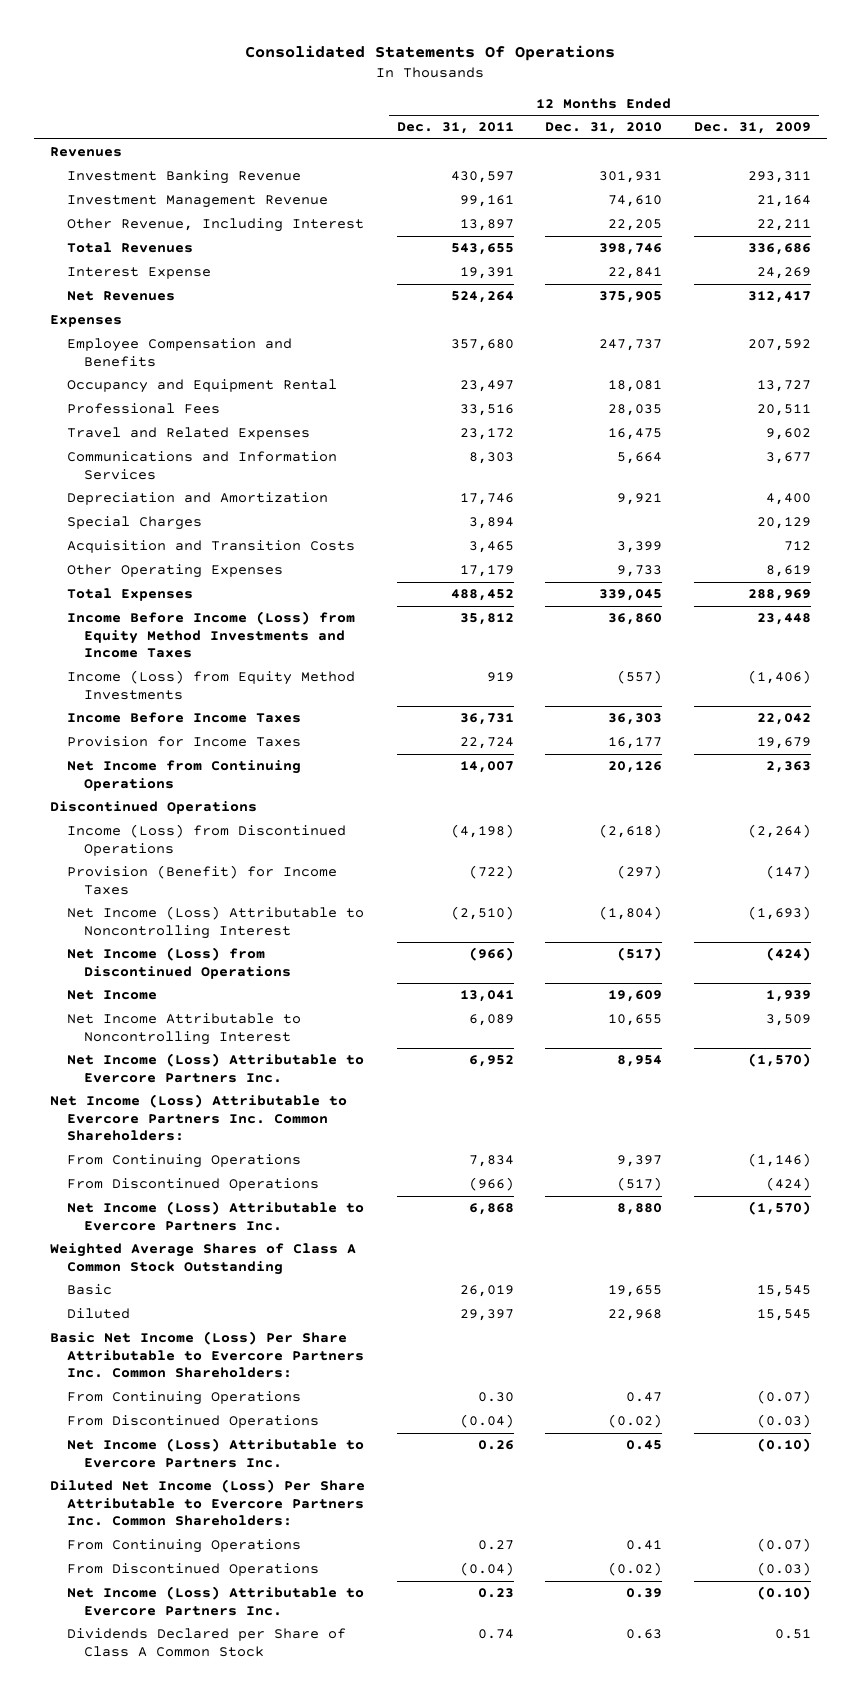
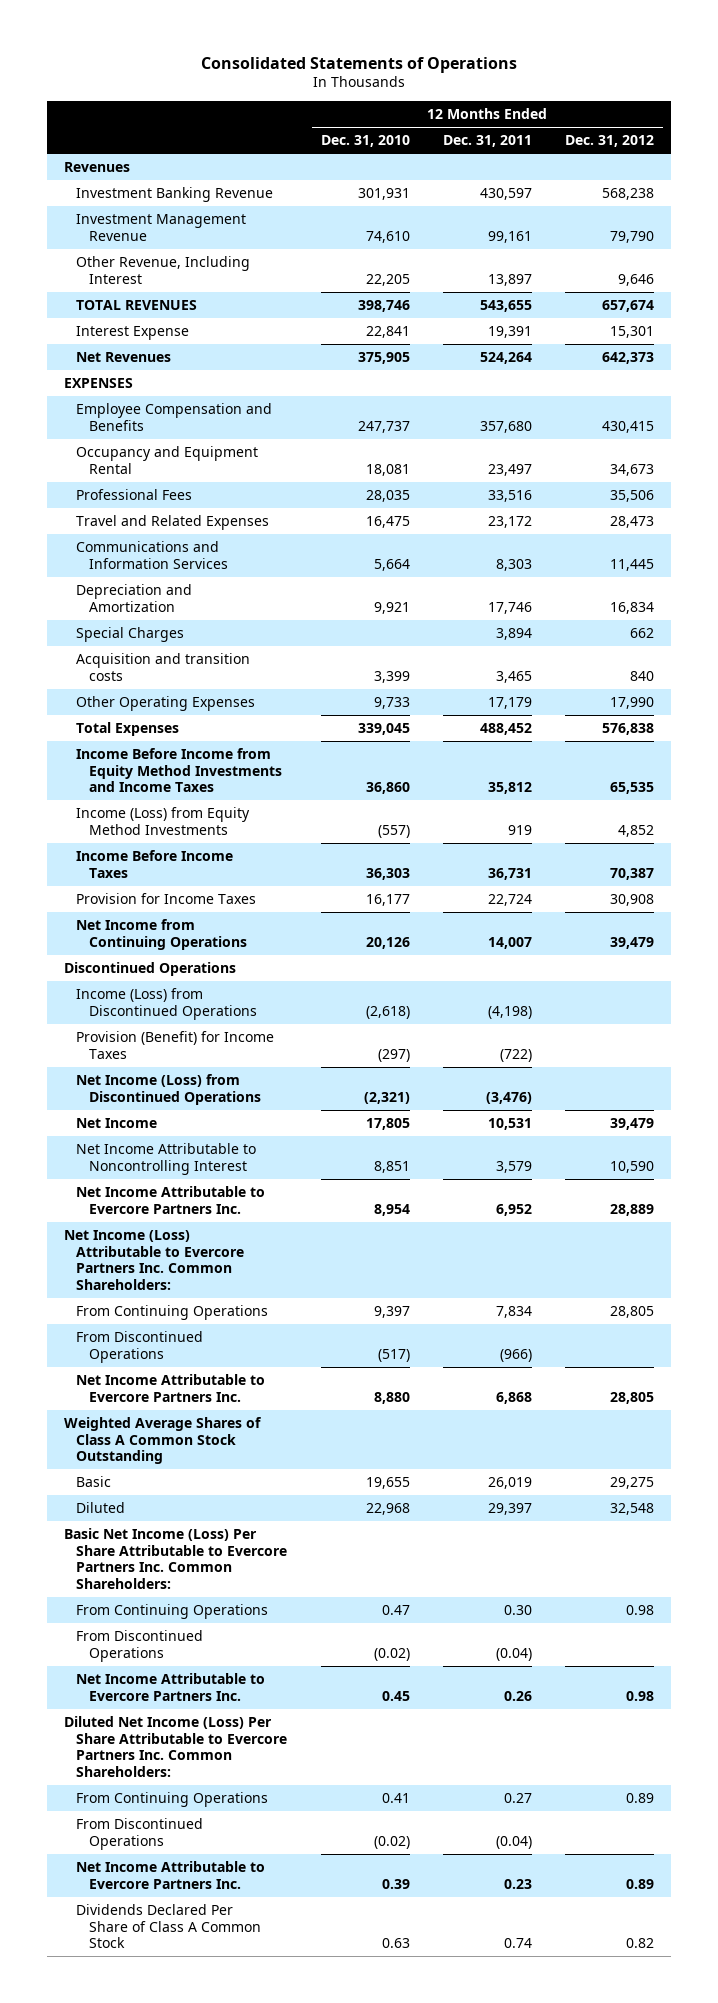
[245,44,616,61] Consolidated Statements Of Operations -> [200,56,517,73] Consolidated Statements of Operations
[694,122,812,135] Dec. 31, 2009 -> none
none -> [565,135,655,148] Dec. 31, 2012
[66,242,193,254] Total Revenues -> [76,300,198,311] TOTAL REVENUES
[49,315,122,328] Expenses -> [63,378,133,389] EXPENSES
[66,540,355,554] Acquisition and Transition Costs -> [76,653,251,681] Acquisition and transition costs
[66,611,355,659] Income Before Income (Loss) from Equity Method Investments and Income Taxes -> [76,748,282,793] Income Before Income from Equity Method Investments and Income Taxes
[66,906,364,939] Net Income (Loss) Attributable to Noncontrolling Interest -> none
[468,947,514,962] (966) -> [485,1091,532,1104] (3,476)
[617,947,663,962] (517) -> [363,1091,410,1104] (2,321)
[459,990,514,1003] 13,041 -> [487,1118,532,1131] 10,531
[608,990,663,1003] 19,609 -> [365,1118,410,1131] 17,805
[468,1014,514,1027] 6,089 -> [495,1160,532,1173] 3,579
[608,1014,663,1027] 10,655 -> [373,1160,410,1173] 8,851
[66,1053,364,1083] Net Income (Loss) Attributable to Evercore Partners Inc. -> [76,1186,266,1214] Net Income Attributable to Evercore Partners Inc.
[66,1201,364,1231] Net Income (Loss) Attributable to Evercore Partners Inc. -> [76,1374,266,1402] Net Income Attributable to Evercore Partners Inc.
[66,1438,364,1468] Net Income (Loss) Attributable to Evercore Partners Inc. -> [76,1673,266,1701] Net Income Attributable to Evercore Partners Inc.
[66,1586,364,1616] Net Income (Loss) Attributable to Evercore Partners Inc. -> [76,1861,266,1889] Net Income Attributable to Evercore Partners Inc.
[66,1628,346,1657] Dividends Declared per Share of Class A Common Stock -> [76,1904,261,1949] Dividends Declared Per Share of Class A Common Stock

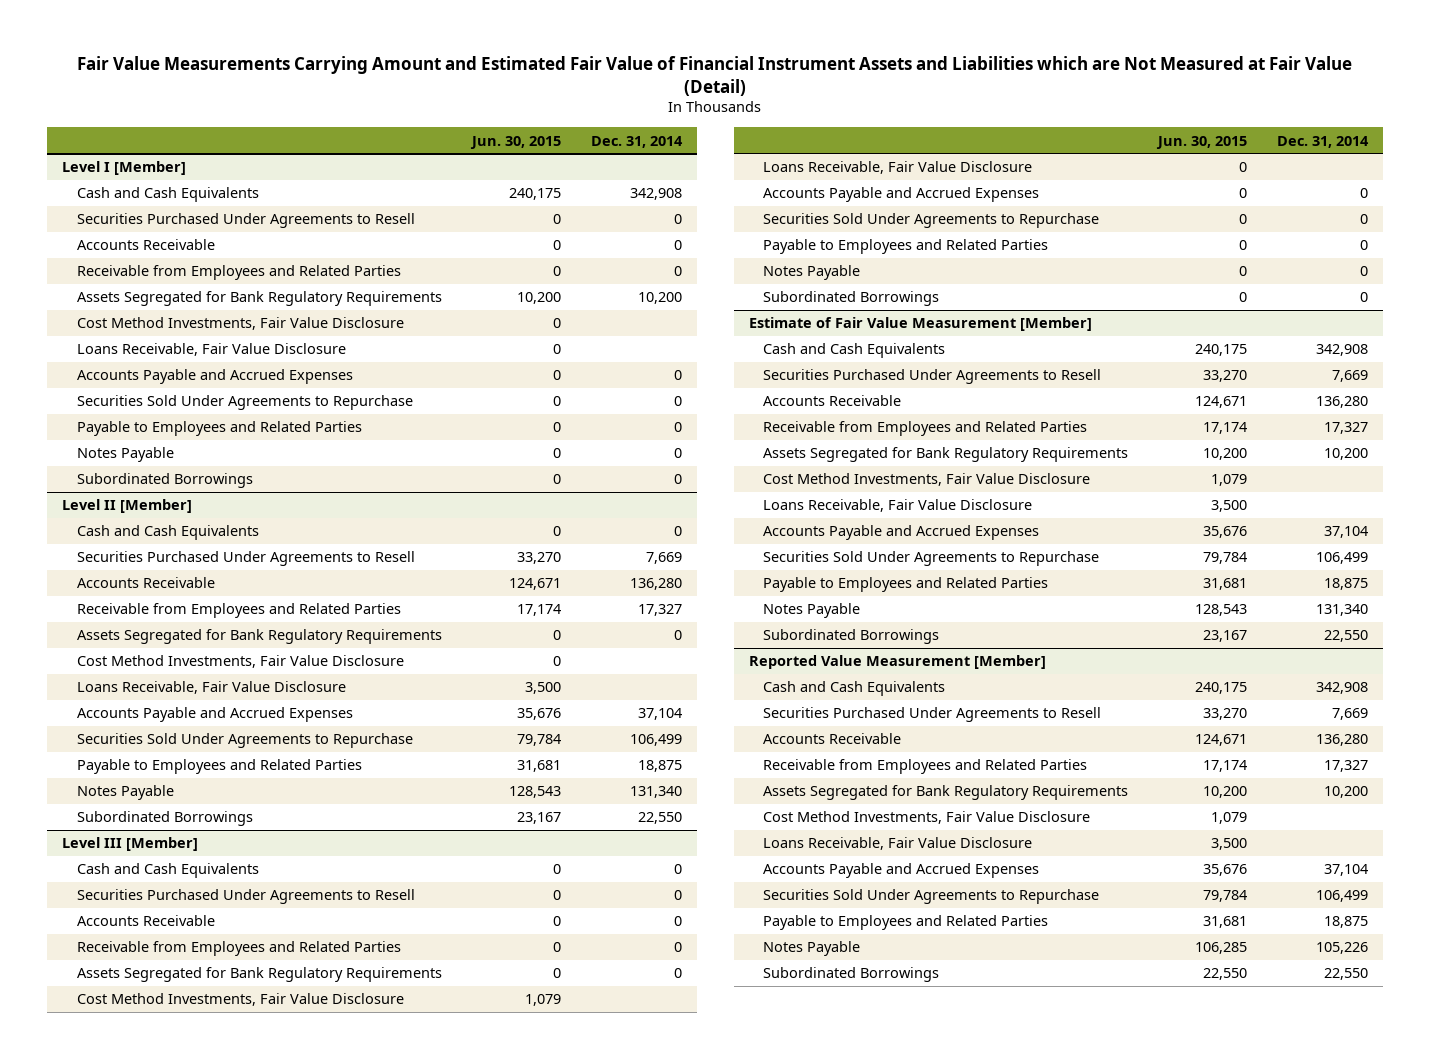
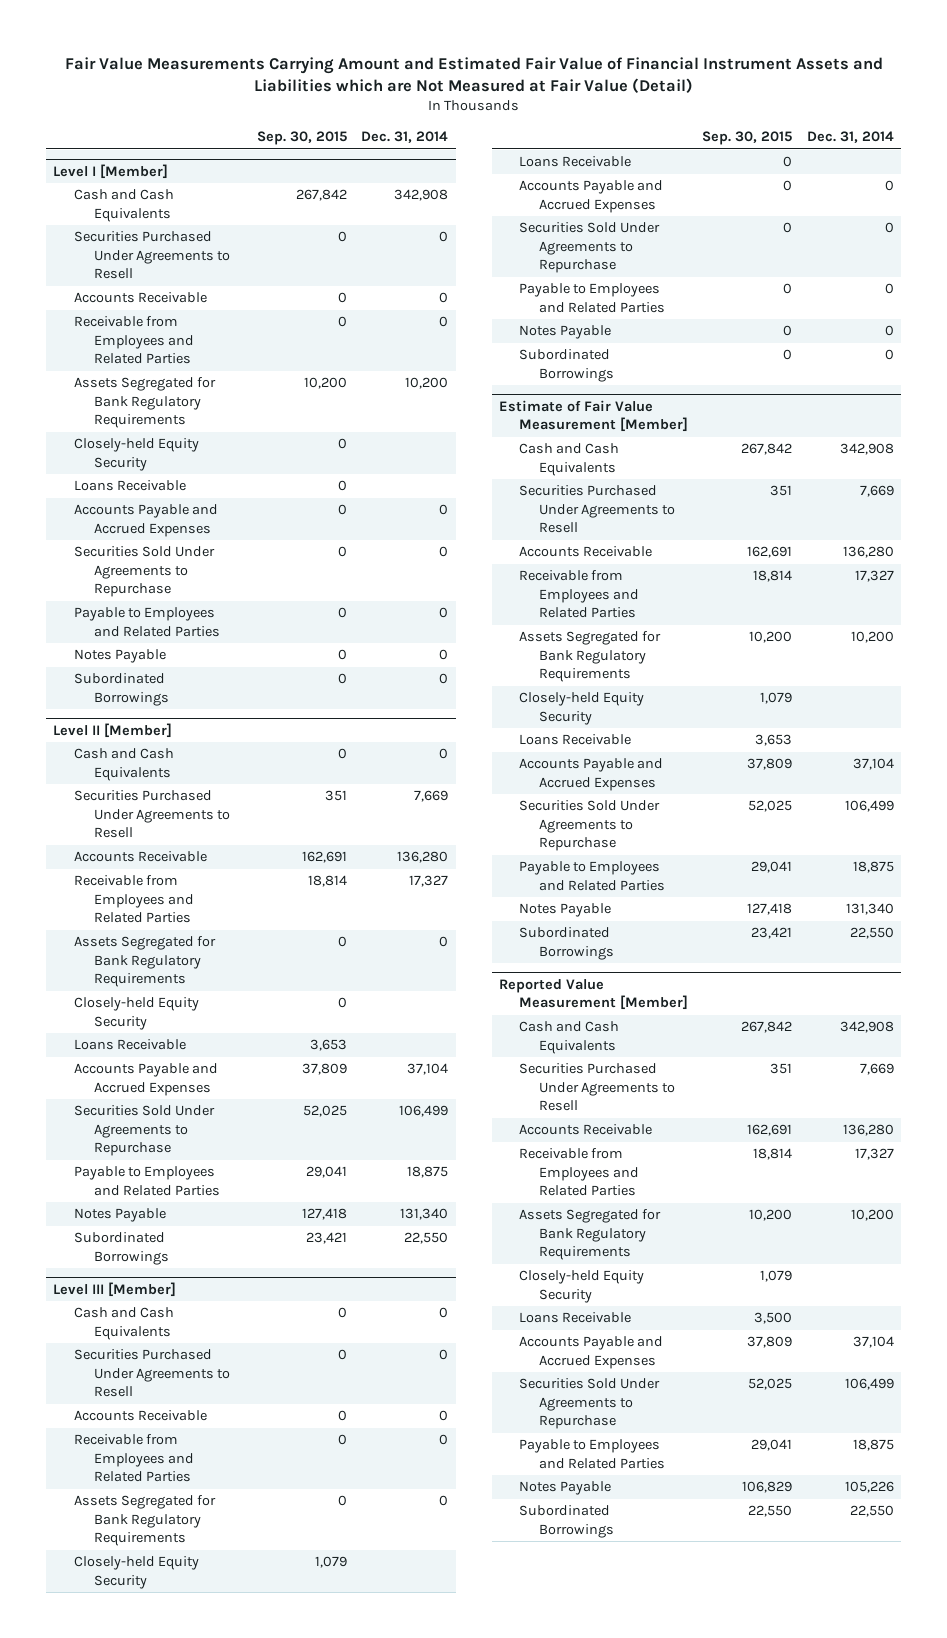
[469,135,561,149] Jun. 30, 2015 -> none
none -> [257,131,348,146] Sep. 30, 2015
[76,317,404,331] Cost Method Investments, Fair Value Disclosure -> [73,438,199,471] Closely-held Equity Security
[76,343,346,357] Loans Receivable, Fair Value Disclosure -> [73,480,186,492] Loans Receivable
[76,655,404,669] Cost Method Investments, Fair Value Disclosure -> [73,997,199,1030] Closely-held Equity Security
[76,681,346,695] Loans Receivable, Fair Value Disclosure -> [73,1039,186,1051] Loans Receivable
[76,993,404,1007] Cost Method Investments, Fair Value Disclosure -> [73,1556,199,1589] Closely-held Equity Security
[763,161,1033,175] Loans Receivable, Fair Value Disclosure -> [518,156,631,168] Loans Receivable
[763,473,1091,487] Cost Method Investments, Fair Value Disclosure -> [518,692,644,725] Closely-held Equity Security
[763,499,1033,513] Loans Receivable, Fair Value Disclosure -> [518,734,631,746] Loans Receivable
[763,811,1091,825] Cost Method Investments, Fair Value Disclosure -> [518,1270,644,1303] Closely-held Equity Security
[763,837,1033,851] Loans Receivable, Fair Value Disclosure -> [518,1312,631,1324] Loans Receivable

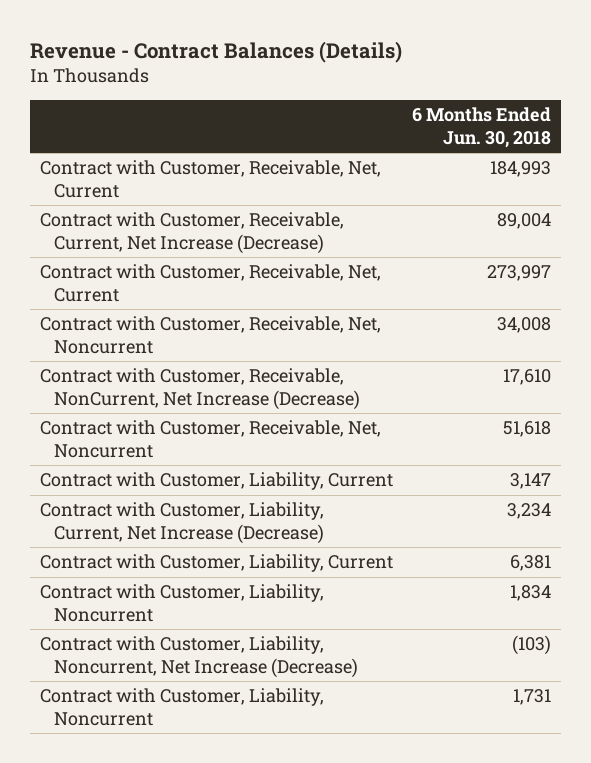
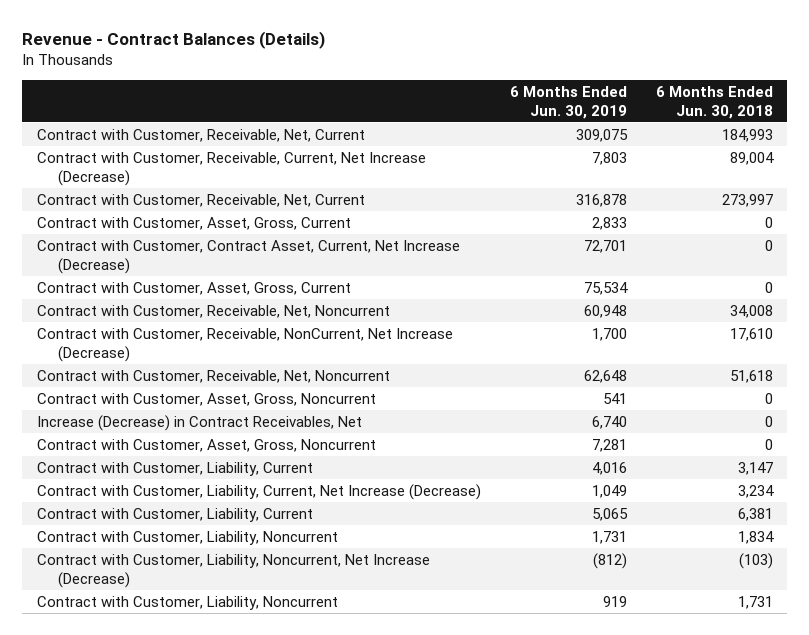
none -> [509,85,627,119] 6 Months Ended Jun. 30, 2019
none -> [36,216,351,230] Contract with Customer, Asset, Gross, Current
none -> [36,239,460,274] Contract with Customer, Contract Asset, Current, Net Increase (Decrease)
none -> [36,281,351,295] Contract with Customer, Asset, Gross, Current
none -> [36,392,376,406] Contract with Customer, Asset, Gross, Noncurrent
none -> [36,414,362,431] Increase (Decrease) in Contract Receivables, Net
none -> [36,438,376,452] Contract with Customer, Asset, Gross, Noncurrent

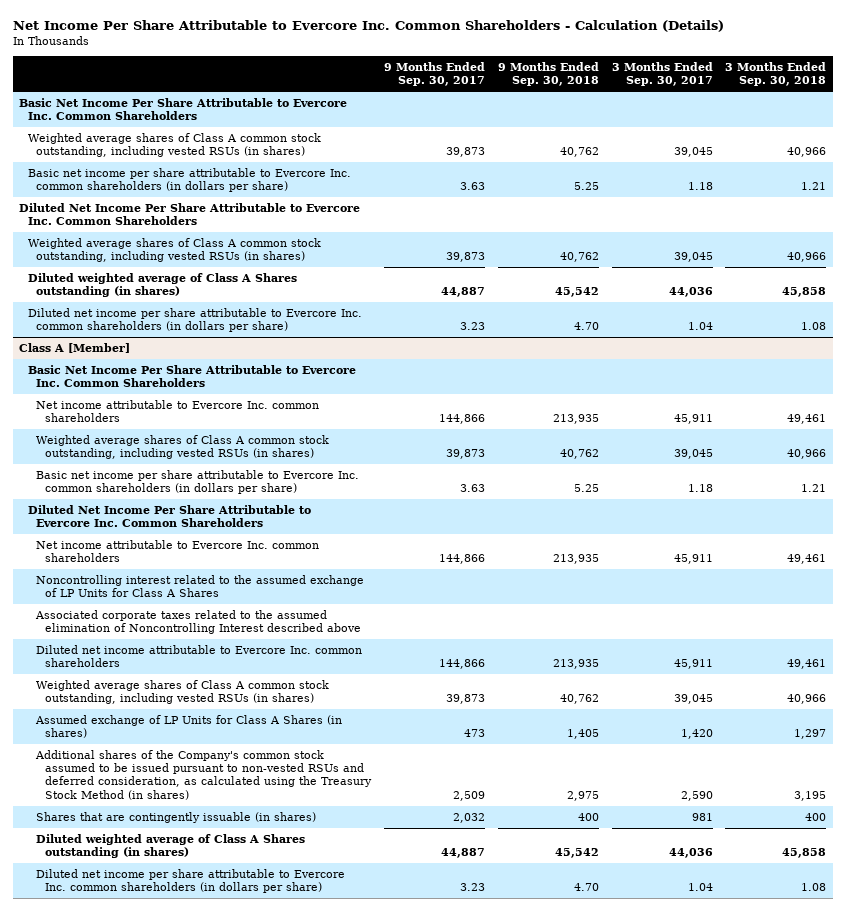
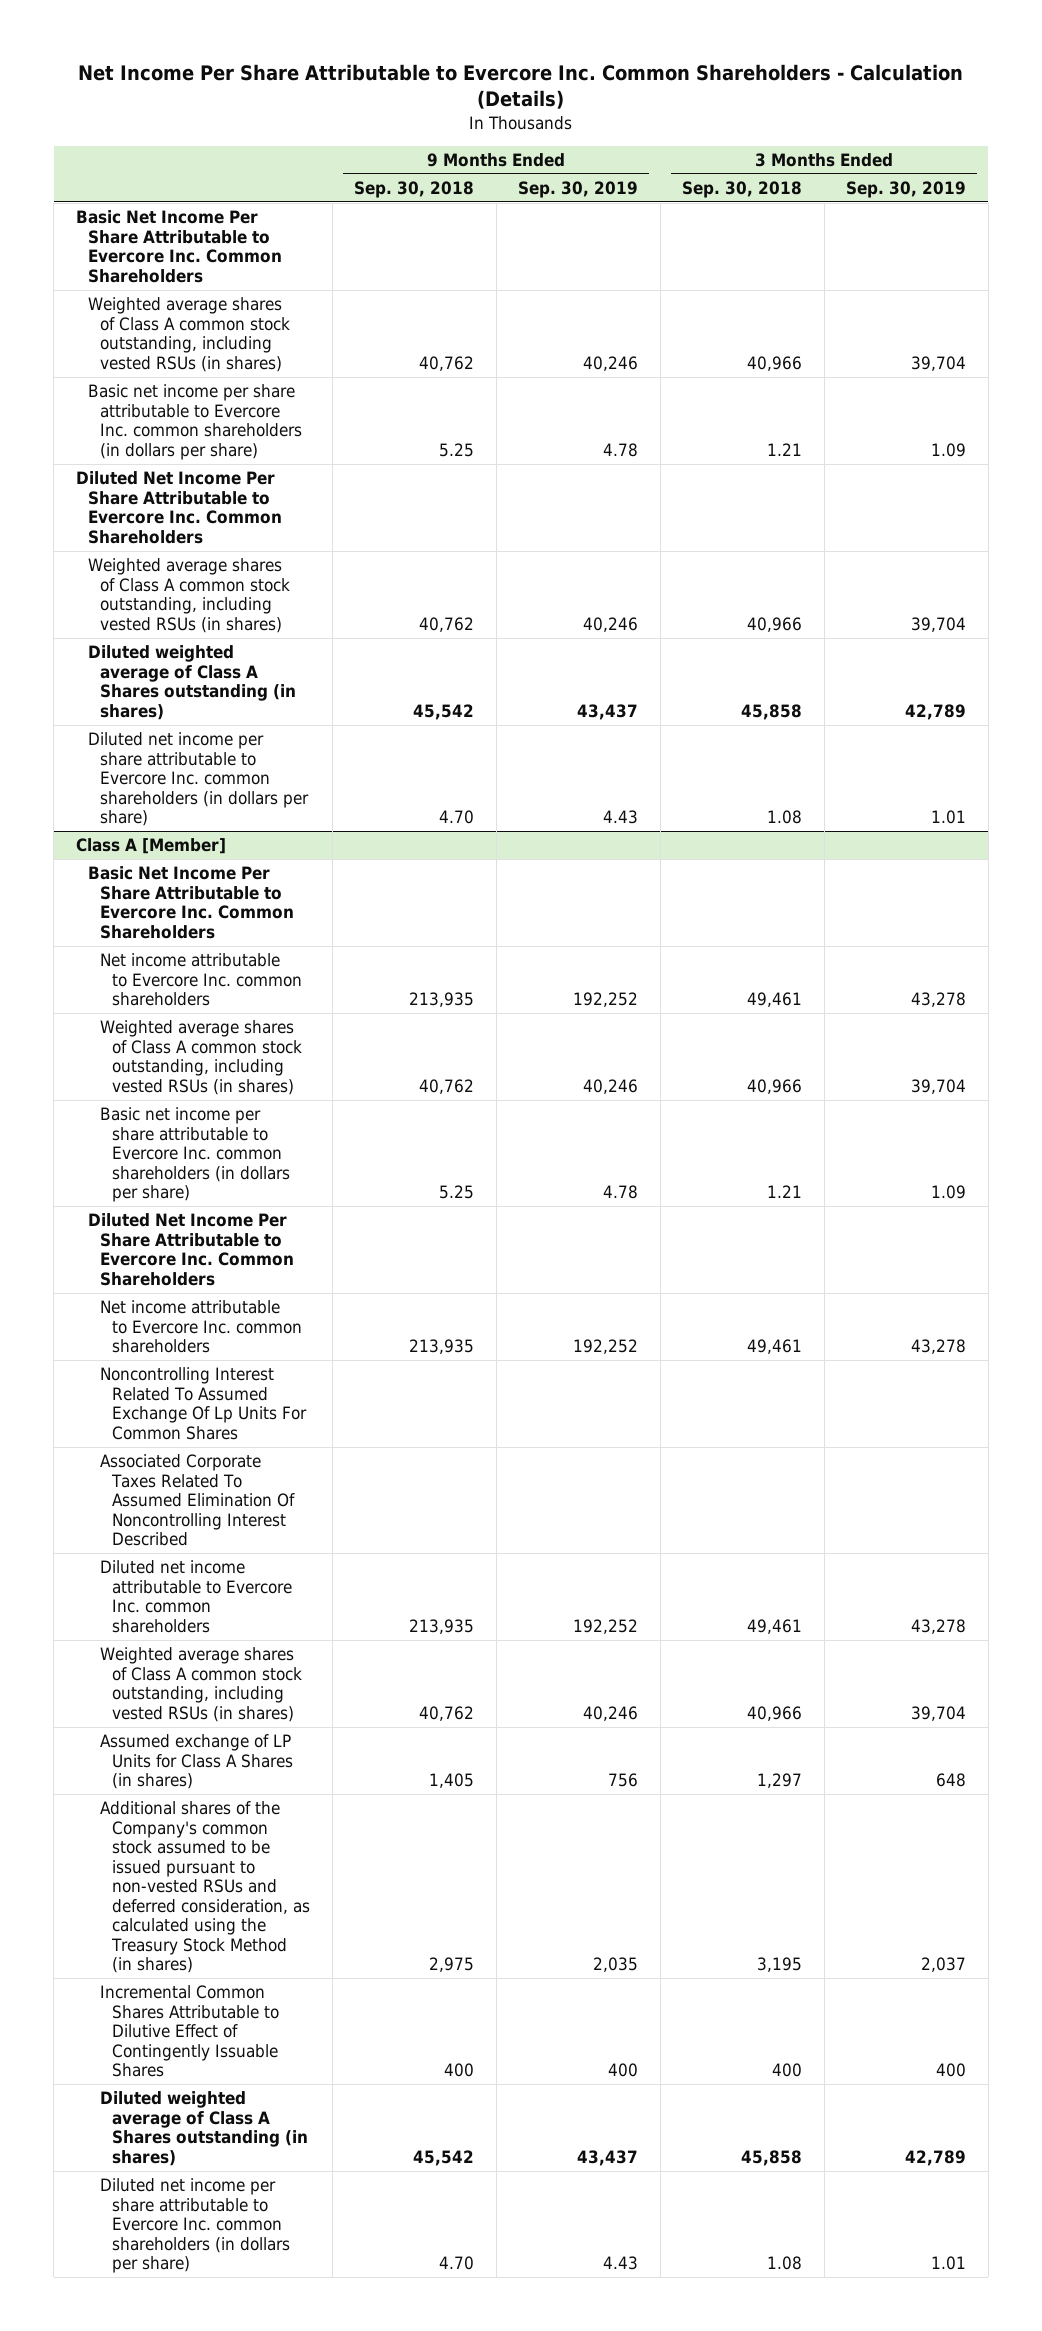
[383,62,485,87] 9 Months Ended Sep. 30, 2017 -> none
[611,62,713,87] 3 Months Ended Sep. 30, 2017 -> none
none -> [518,181,639,199] Sep. 30, 2019
none -> [846,181,967,199] Sep. 30, 2019
[36,574,365,598] Noncontrolling interest related to the assumed exchange of LP Units for Class A Shares -> [100,1367,308,1440] Noncontrolling Interest Related To Assumed Exchange Of Lp Units For Common Shares
[35,609,361,635] Associated corporate taxes related to the assumed elimination of Noncontrolling Interest described above -> [100,1454,296,1547] Associated Corporate Taxes Related To Assumed Elimination Of Noncontrolling Interest Described
[36,811,317,823] Shares that are contingently issuable (in shares) -> [100,1985,280,2078] Incremental Common Shares Attributable to Dilutive Effect of Contingently Issuable Shares

